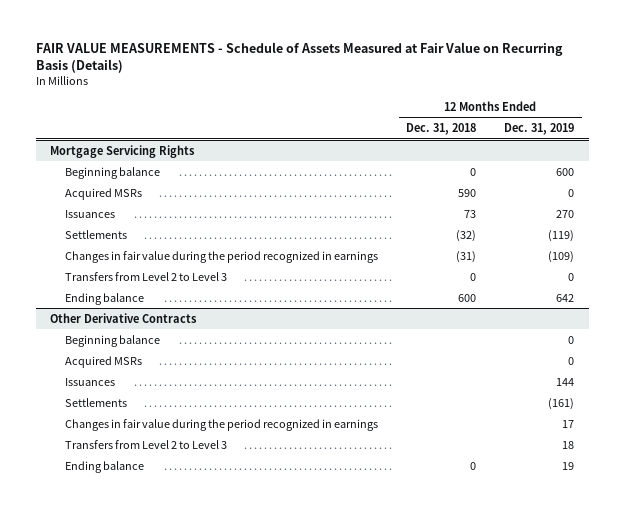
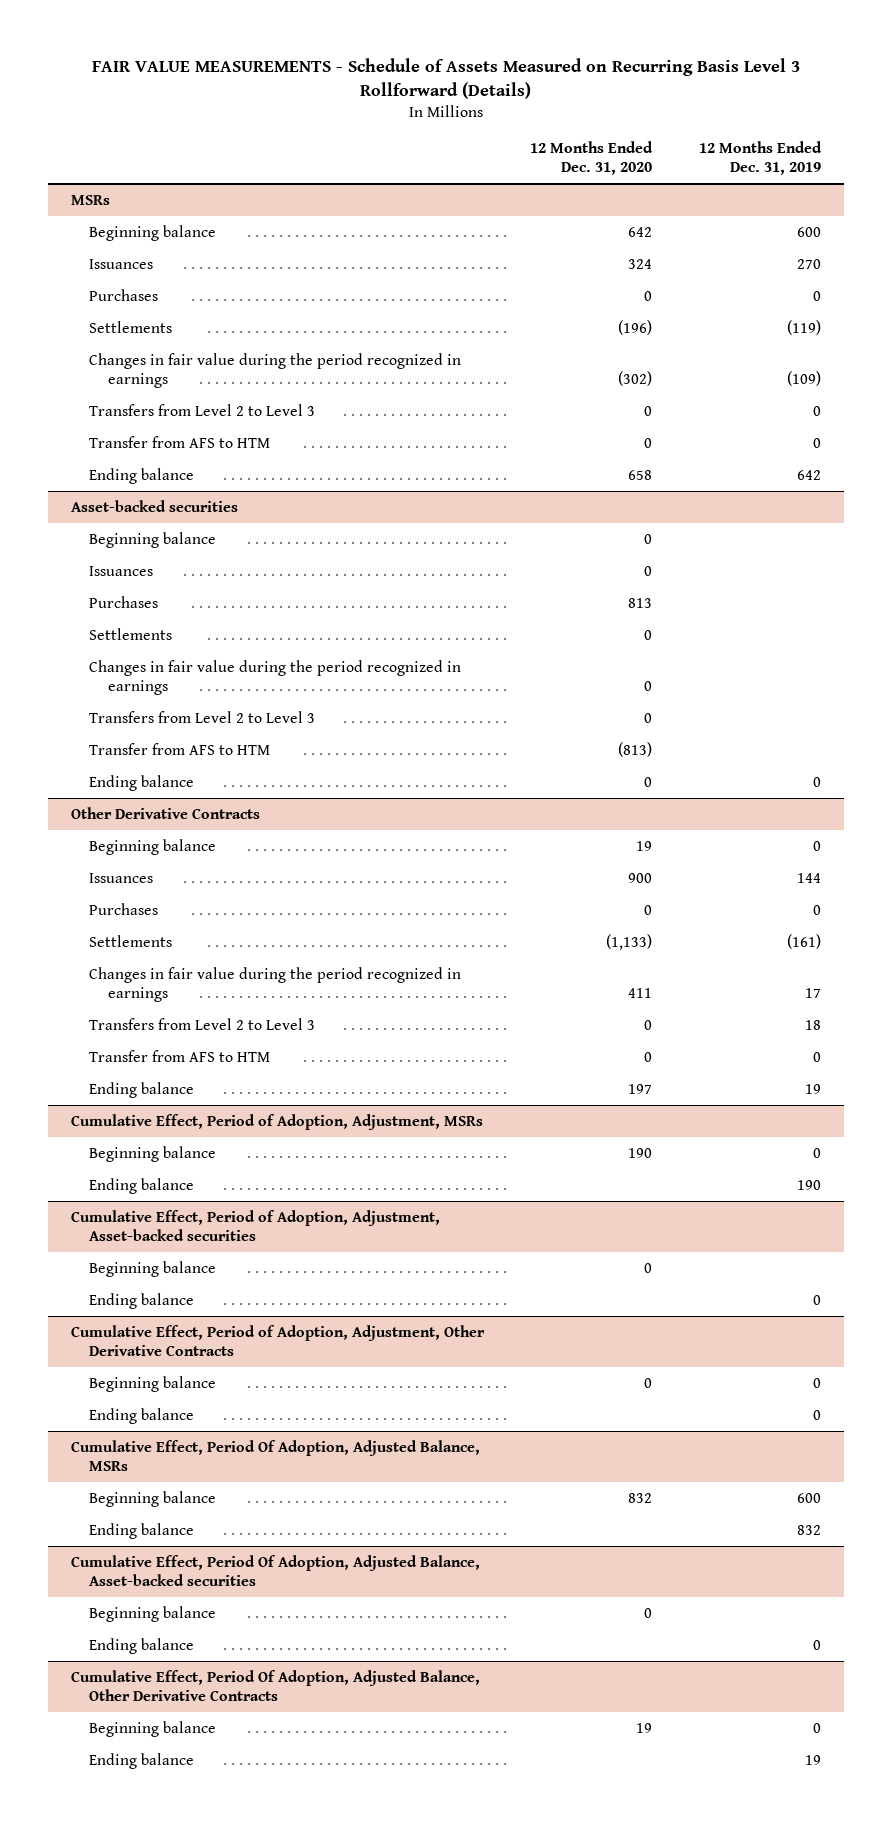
[35,42,563,74] FAIR VALUE MEASUREMENTS - Schedule of Assets Measured at Fair Value on Recurring Basis (Details) -> [91,57,800,99] FAIR VALUE MEASUREMENTS - Schedule of Assets Measured on Recurring Basis Level 3 Rollforward (Details)
[406,123,477,136] Dec. 31, 2018 -> none
none -> [530,140,654,176] 12 Months Ended Dec. 31, 2020
[50,144,196,158] Mortgage Servicing Rights -> none
none -> [70,194,110,205] MSRs
[64,187,142,200] Acquired MSRs -> none
none -> [89,288,159,301] Purchases
none -> [89,435,271,448] Transfer from AFS to HTM
none -> [70,499,238,512] Asset-backed securities
none -> [89,531,217,548] Beginning balance
none -> [89,565,154,576] Issuances
none -> [89,595,159,608] Purchases
none -> [89,627,173,640] Settlements
none -> [89,659,462,696] Changes in fair value during the period recognized in earnings
none -> [89,710,316,723] Transfers from Level 2 to Level 3
none -> [89,742,271,755] Transfer from AFS to HTM
none -> [89,774,195,791] Ending balance
[64,355,142,368] Acquired MSRs -> none
none -> [89,902,159,915] Purchases
none -> [89,1049,271,1062] Transfer from AFS to HTM
none -> [70,1113,483,1130] Cumulative Effect, Period of Adoption, Adjustment, MSRs
none -> [89,1145,217,1162] Beginning balance
none -> [89,1177,195,1194] Ending balance
none -> [70,1209,440,1242] Cumulative Effect, Period of Adoption, Adjustment, Asset-backed securities
none -> [89,1260,217,1277] Beginning balance
none -> [89,1292,195,1309] Ending balance
none -> [70,1324,485,1357] Cumulative Effect, Period of Adoption, Adjustment, Other Derivative Contracts
none -> [89,1375,217,1392] Beginning balance
none -> [89,1407,195,1424] Ending balance
none -> [70,1439,480,1472] Cumulative Effect, Period Of Adoption, Adjusted Balance, MSRs
none -> [89,1490,217,1507] Beginning balance
none -> [89,1522,195,1539] Ending balance
none -> [70,1554,480,1587] Cumulative Effect, Period Of Adoption, Adjusted Balance, Asset-backed securities
none -> [89,1605,217,1622] Beginning balance
none -> [89,1637,195,1654] Ending balance
none -> [70,1669,480,1702] Cumulative Effect, Period Of Adoption, Adjusted Balance, Other Derivative Contracts
none -> [89,1720,217,1737] Beginning balance
none -> [89,1752,195,1769] Ending balance

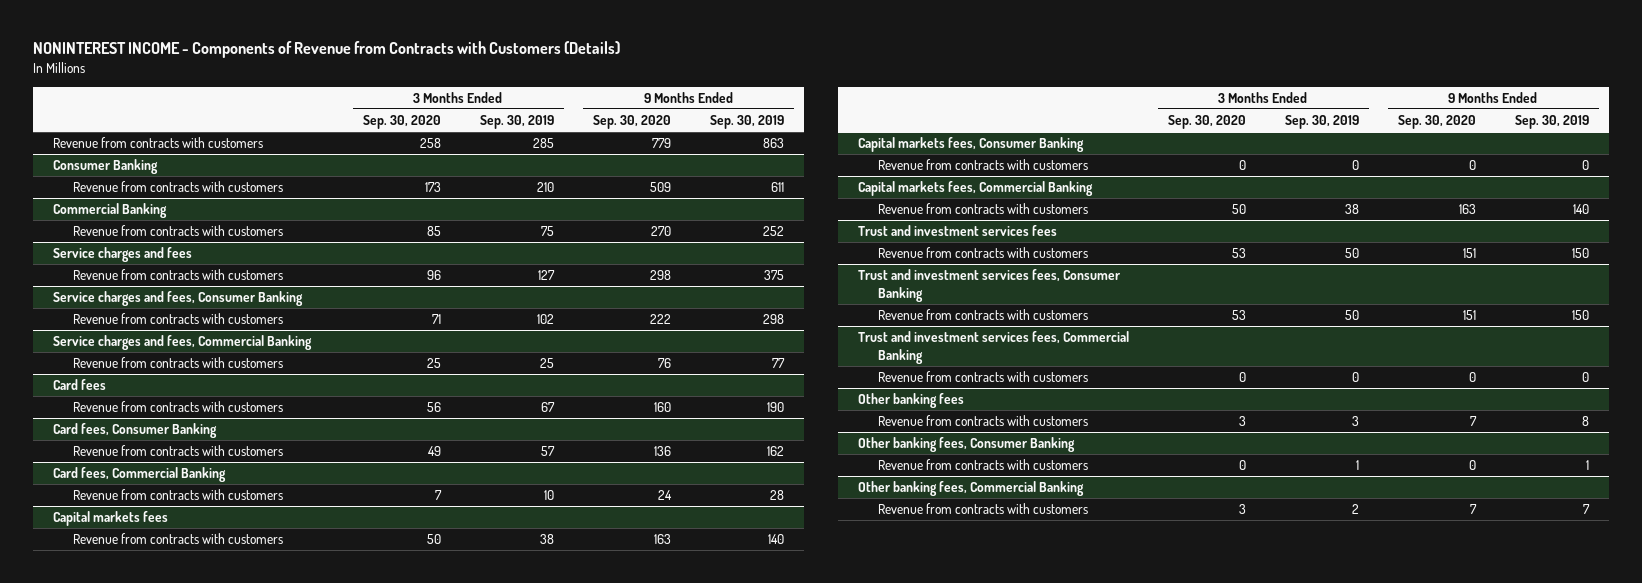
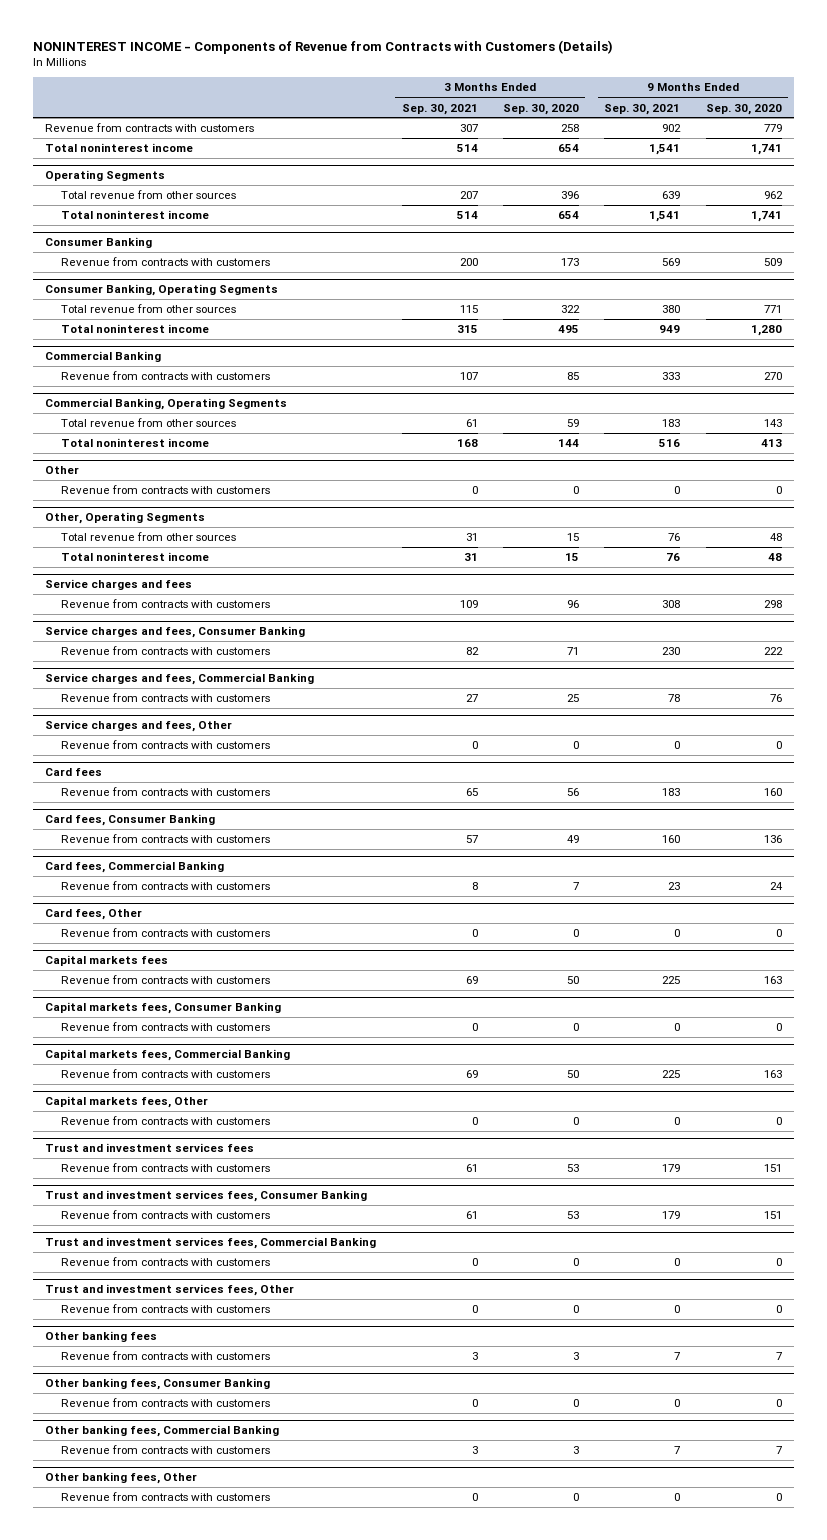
[479,115,554,130] Sep. 30, 2019 -> none
[710,115,785,130] Sep. 30, 2019 -> none
none -> [401,103,478,115] Sep. 30, 2021
none -> [604,103,681,115] Sep. 30, 2021
none -> [45,143,194,153] Total noninterest income
none -> [45,170,166,182] Operating Segments
none -> [60,190,236,200] Total revenue from other sources
none -> [60,210,209,220] Total noninterest income
none -> [45,284,279,297] Consumer Banking, Operating Segments
none -> [60,304,236,314] Total revenue from other sources
none -> [60,324,209,334] Total noninterest income
none -> [45,398,288,411] Commercial Banking, Operating Segments
none -> [60,418,236,428] Total revenue from other sources
none -> [60,438,209,448] Total noninterest income
none -> [45,466,80,475] Other
none -> [60,485,270,495] Revenue from contracts with customers
none -> [45,512,206,525] Other, Operating Segments
none -> [60,532,236,542] Total revenue from other sources
none -> [60,552,209,562] Total noninterest income
none -> [45,720,233,733] Service charges and fees, Other
none -> [60,740,270,750] Revenue from contracts with customers
none -> [45,909,143,921] Card fees, Other
none -> [60,928,270,938] Revenue from contracts with customers
none -> [45,1096,209,1109] Capital markets fees, Other
none -> [60,1116,270,1126] Revenue from contracts with customers
none -> [45,1284,295,1297] Trust and investment services fees, Other
none -> [60,1304,270,1314] Revenue from contracts with customers
none -> [45,1472,198,1485] Other banking fees, Other
none -> [60,1492,270,1502] Revenue from contracts with customers

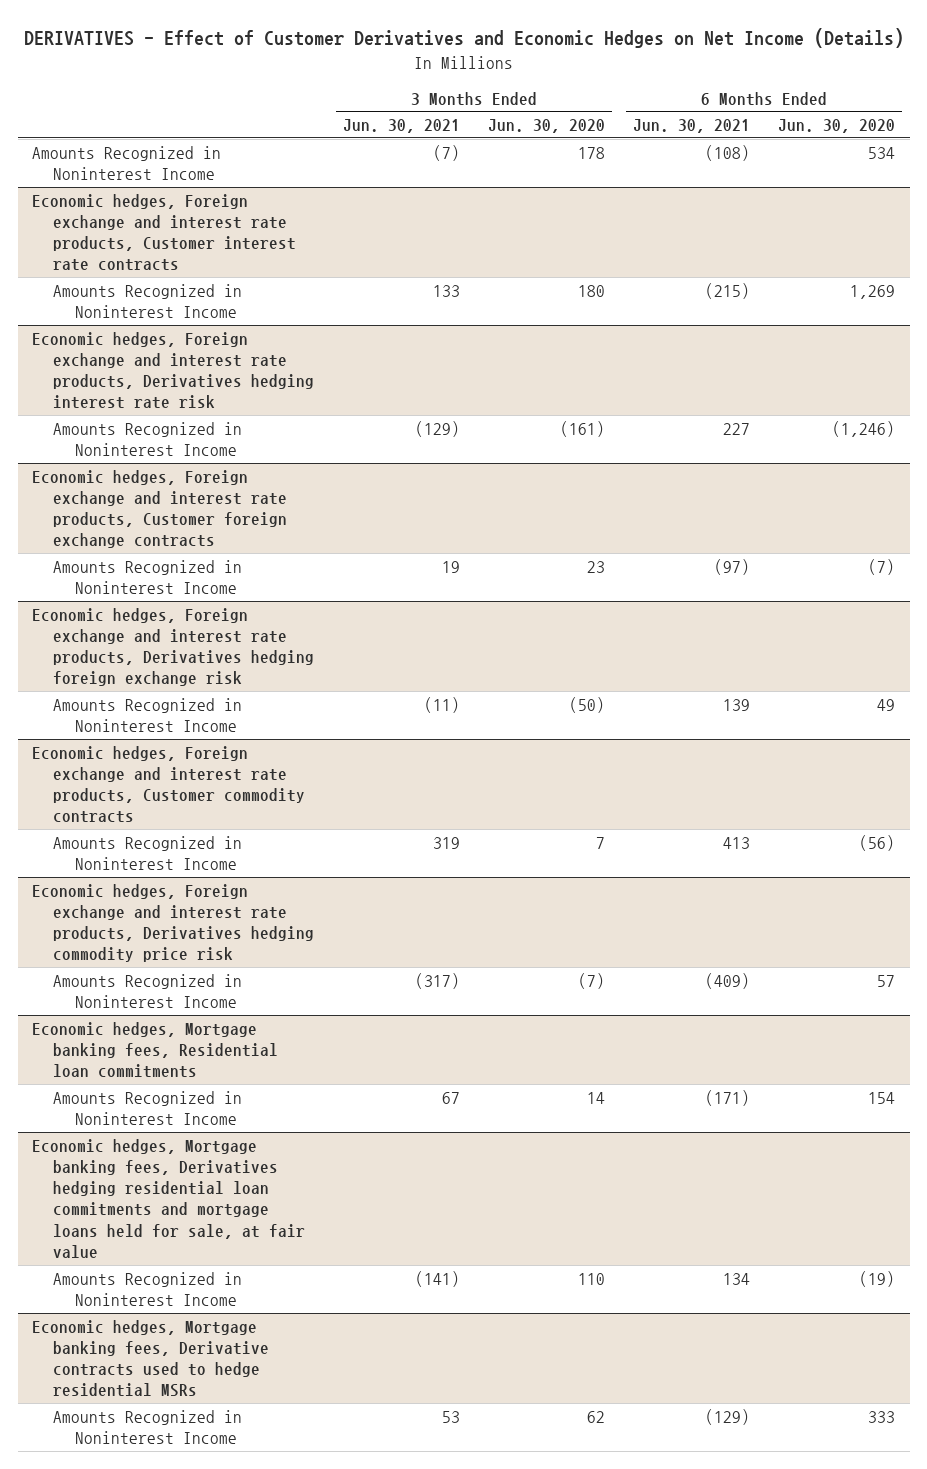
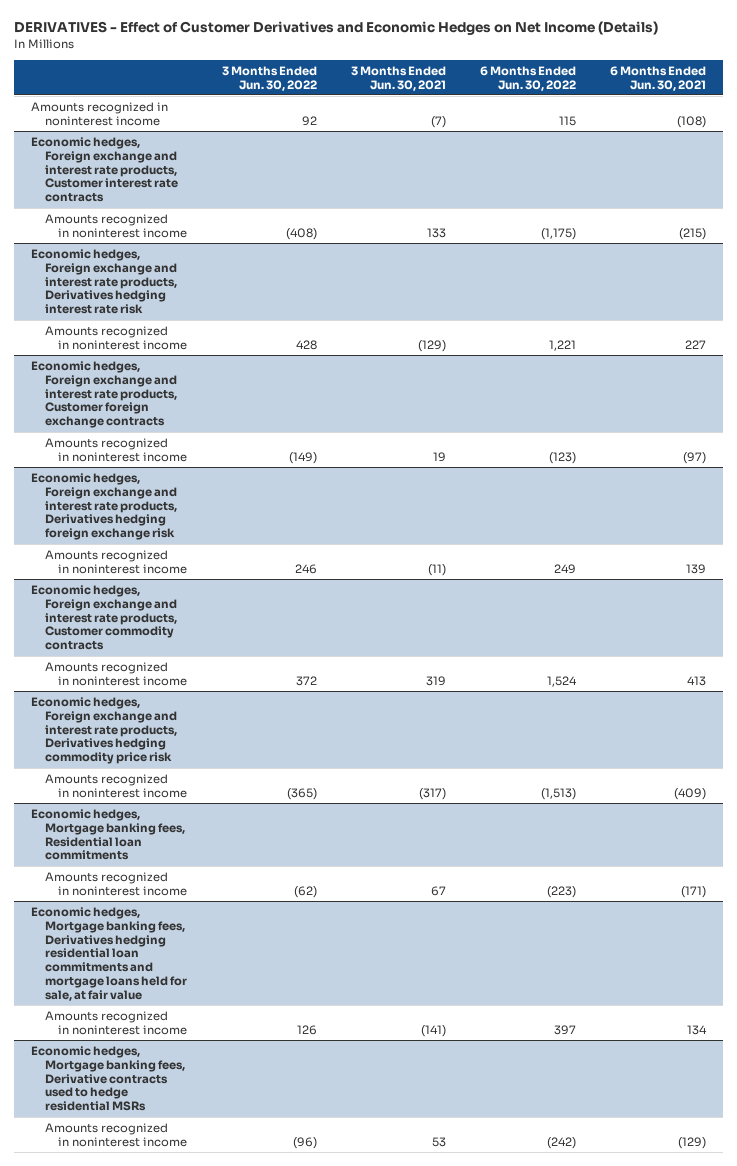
[487,119,605,134] Jun. 30, 2020 -> none
[778,119,896,134] Jun. 30, 2020 -> none
none -> [221,65,317,91] 3 Months Ended Jun. 30, 2022
none -> [479,65,576,91] 6 Months Ended Jun. 30, 2022
[31,145,221,181] Amounts Recognized in Noninterest Income -> [31,101,169,126] Amounts recognized in noninterest income
[53,283,243,319] Amounts Recognized in Noninterest Income -> [44,213,188,238] Amounts recognized in noninterest income
[53,421,243,457] Amounts Recognized in Noninterest Income -> [44,325,188,350] Amounts recognized in noninterest income
[53,559,243,595] Amounts Recognized in Noninterest Income -> [44,437,188,462] Amounts recognized in noninterest income
[53,697,243,733] Amounts Recognized in Noninterest Income -> [44,549,188,574] Amounts recognized in noninterest income
[53,835,243,871] Amounts Recognized in Noninterest Income -> [44,661,188,686] Amounts recognized in noninterest income
[53,973,243,1009] Amounts Recognized in Noninterest Income -> [44,773,188,798] Amounts recognized in noninterest income
[53,1090,243,1126] Amounts Recognized in Noninterest Income -> [44,871,188,896] Amounts recognized in noninterest income
[53,1271,243,1307] Amounts Recognized in Noninterest Income -> [44,1010,188,1035] Amounts recognized in noninterest income
[53,1409,243,1445] Amounts Recognized in Noninterest Income -> [44,1122,188,1147] Amounts recognized in noninterest income

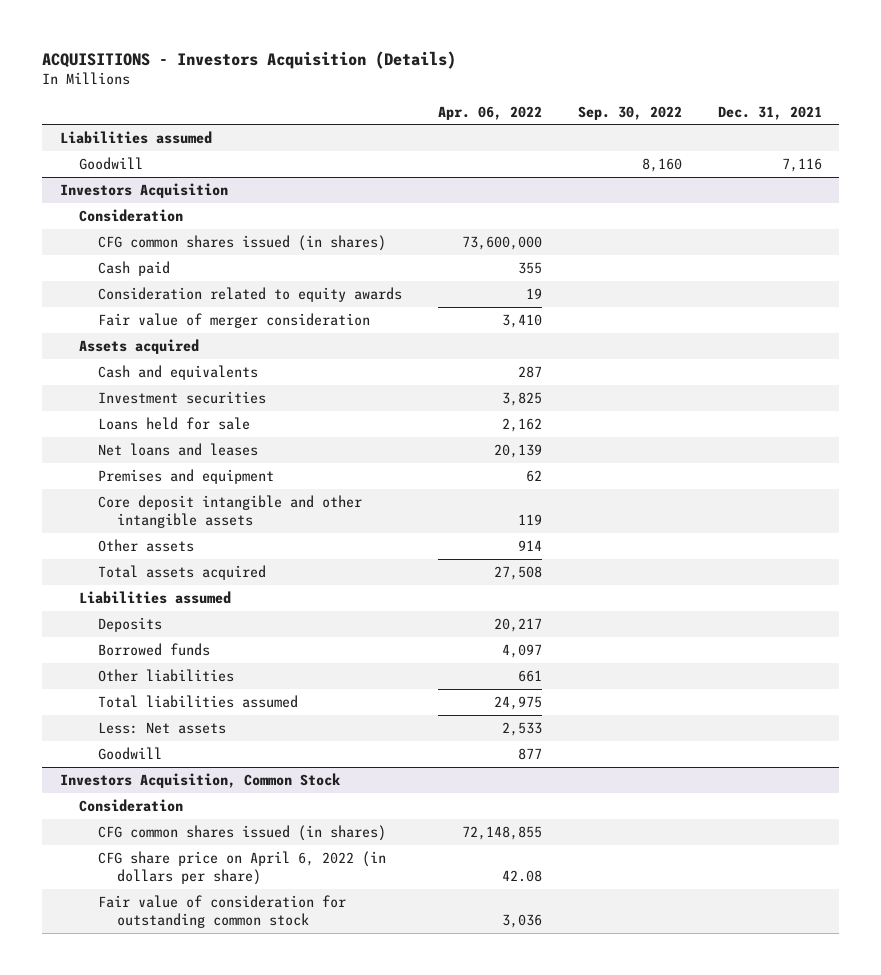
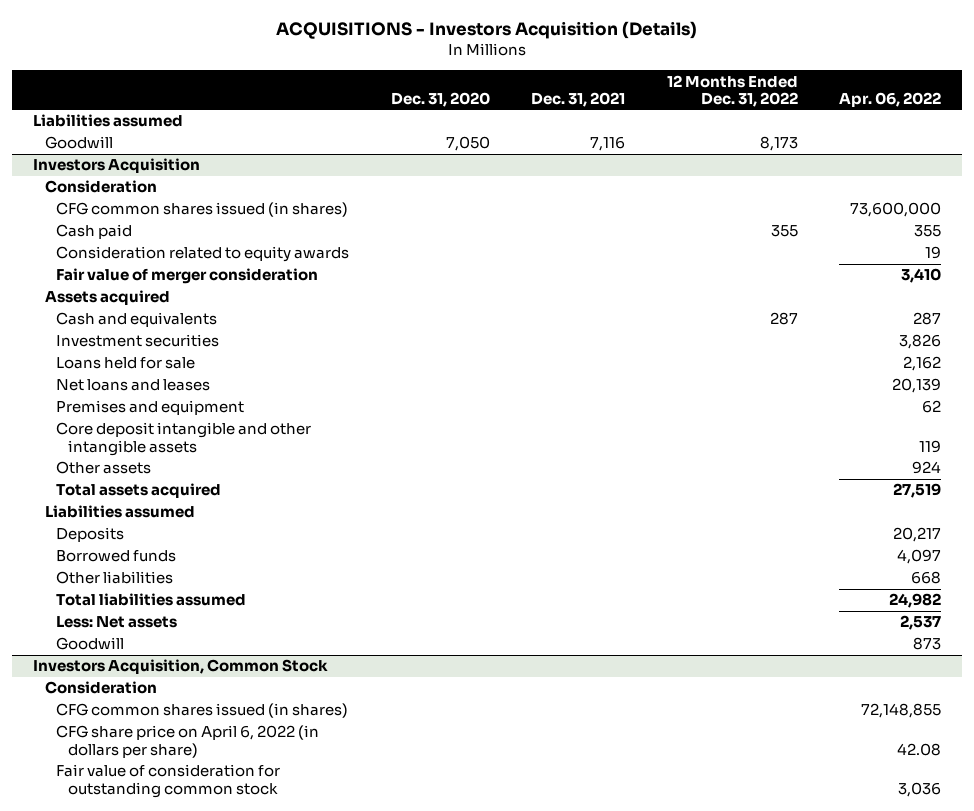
[577,105,682,120] Sep. 30, 2022 -> none
none -> [390,91,490,107] Dec. 31, 2020
none -> [666,74,798,107] 12 Months Ended Dec. 31, 2022
[501,391,542,406] 3,825 -> [899,334,942,350] 3,826
[517,539,542,551] 914 -> [912,461,942,475] 924
[493,565,542,580] 27,508 -> [893,483,942,499] 27,519
[517,669,542,682] 661 -> [911,571,942,585] 668
[493,695,542,710] 24,975 -> [889,593,942,609] 24,982
[501,721,542,736] 2,533 -> [900,615,942,631] 2,537
[517,747,542,760] 877 -> [913,637,942,651] 873

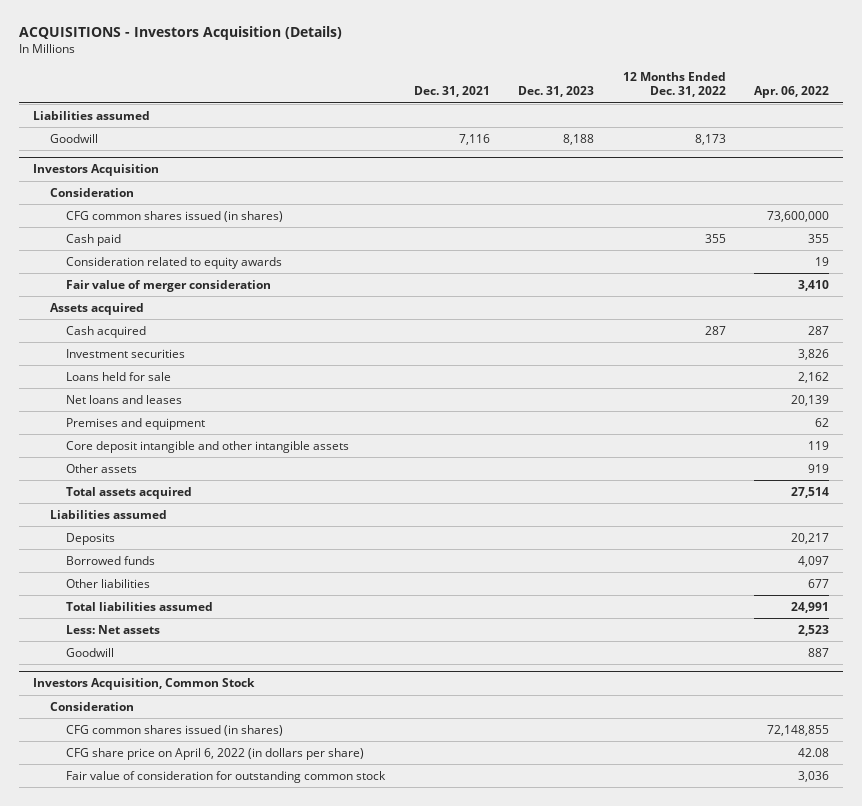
[390,91,490,107] Dec. 31, 2020 -> none
none -> [518,86,595,98] Dec. 31, 2023
[56,312,218,328] Cash and equivalents -> [66,325,147,338] Cash acquired
[912,461,942,475] 924 -> [808,463,830,473] 919
[893,483,942,499] 27,519 -> [791,486,830,498] 27,514
[911,571,942,585] 668 -> [808,578,830,588] 677
[889,593,942,609] 24,982 -> [791,601,830,613] 24,991
[900,615,942,631] 2,537 -> [798,624,830,636] 2,523
[913,637,942,651] 873 -> [808,647,830,657] 887

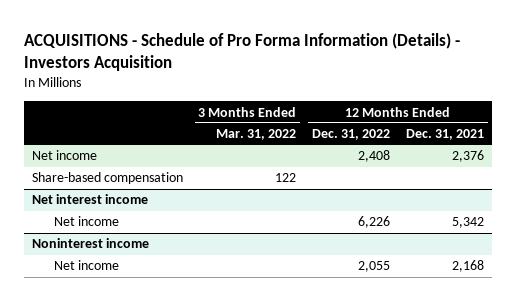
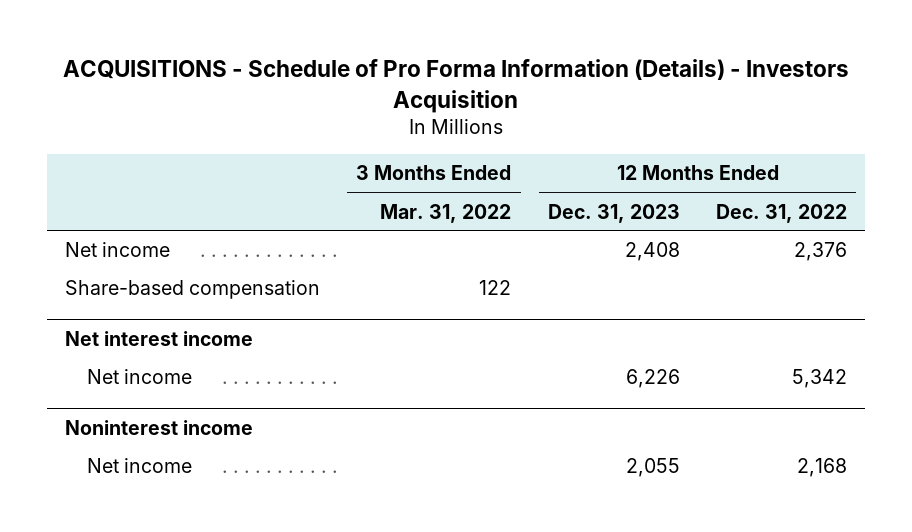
[406,129,485,141] Dec. 31, 2021 -> none
none -> [547,203,680,223] Dec. 31, 2023
[358,150,391,163] 2,408 -> [794,242,848,262] 2,376
[358,216,391,229] 6,226 -> [792,369,848,389] 5,342
[358,261,391,273] 2,055 -> [797,458,848,478] 2,168

